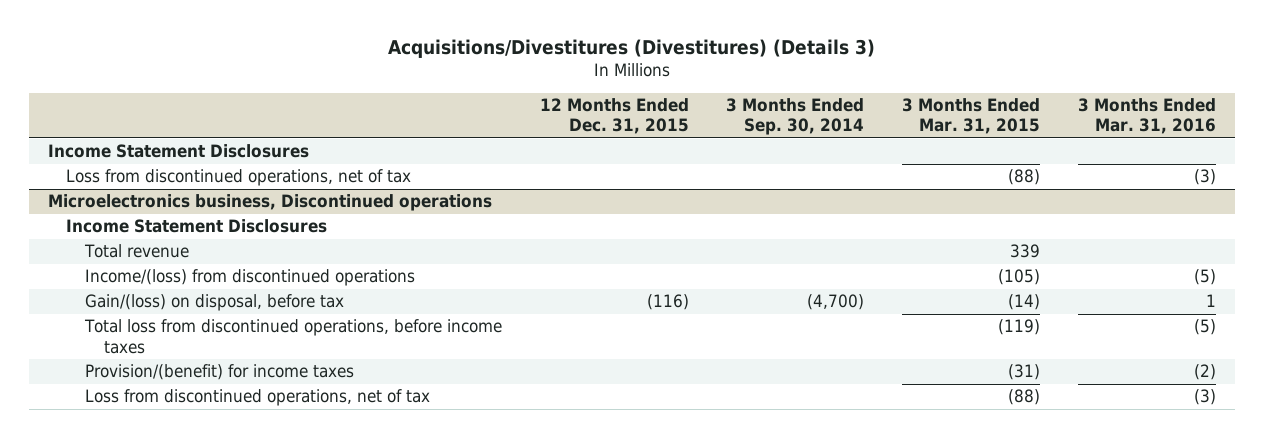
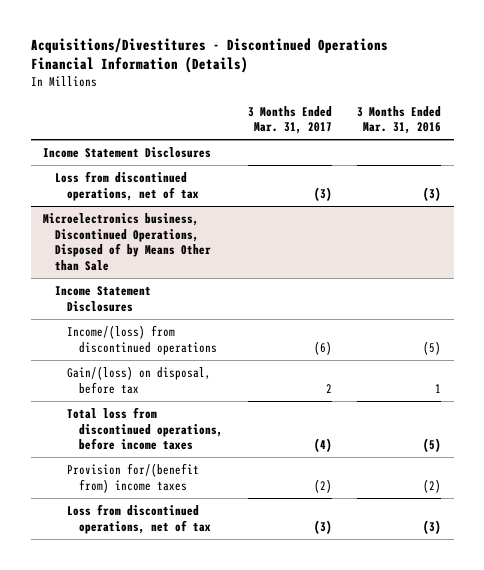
[387,39,875,59] Acquisitions/Divestitures (Divestitures) (Details 3) -> [30,38,388,74] Acquisitions/Divestitures - Discontinued Operations Financial Information (Details)
[539,97,689,135] 12 Months Ended Dec. 31, 2015 -> none
[726,97,865,136] 3 Months Ended Sep. 30, 2014 -> none
[902,97,1041,135] 3 Months Ended Mar. 31, 2015 -> none
none -> [248,105,333,135] 3 Months Ended Mar. 31, 2017
[47,194,492,212] Microelectronics business, Discontinued operations -> none
none -> [43,212,212,271] Microelectronics business, Discontinued Operations, Disposed of by Means Other than Sale
[83,244,189,259] Total revenue -> none
[84,364,354,381] Provision/(benefit) for income taxes -> [67,462,200,493] Provision for/(benefit from) income taxes

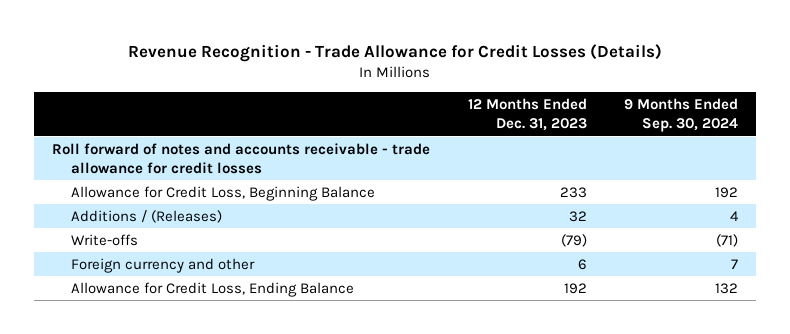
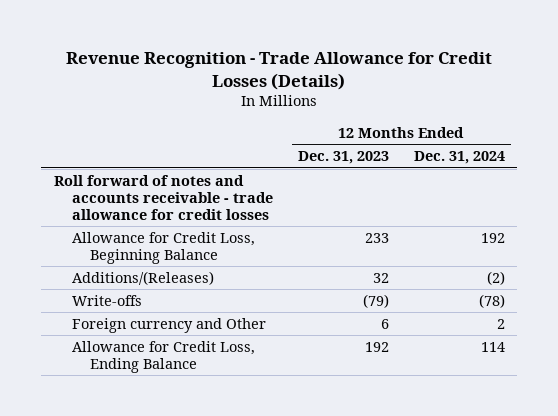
[623,98,738,133] 9 Months Ended Sep. 30, 2024 -> none
none -> [413,151,505,165] Dec. 31, 2024
[70,209,222,223] Additions / (Releases) -> [71,270,214,285] Additions/(Releases)
[70,257,255,273] Foreign currency and other -> [71,317,266,333] Foreign currency and Other

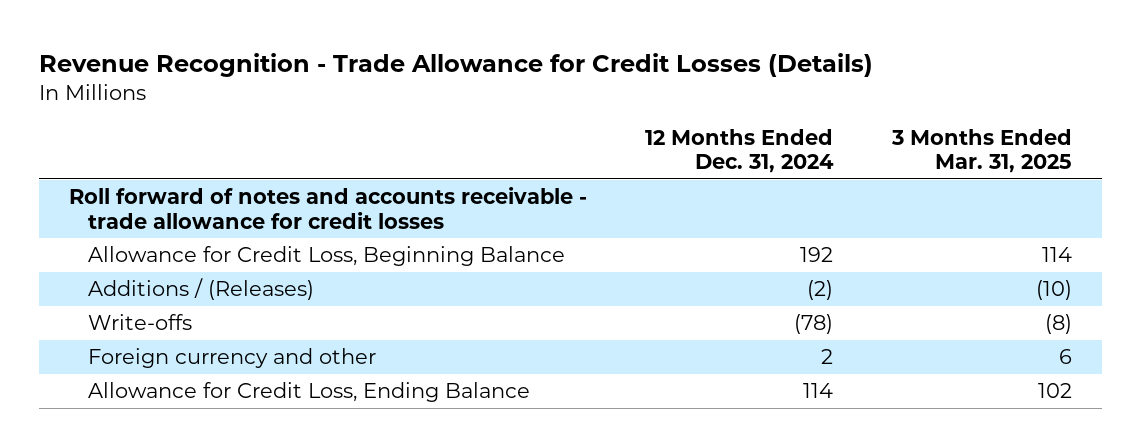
[297,151,389,165] Dec. 31, 2023 -> none
none -> [891,128,1073,174] 3 Months Ended Mar. 31, 2025
[71,270,214,285] Additions/(Releases) -> [88,278,315,301] Additions / (Releases)
[71,317,266,333] Foreign currency and Other -> [88,348,377,369] Foreign currency and other

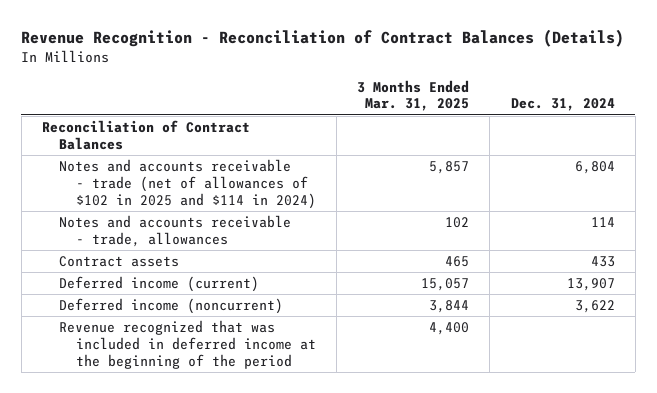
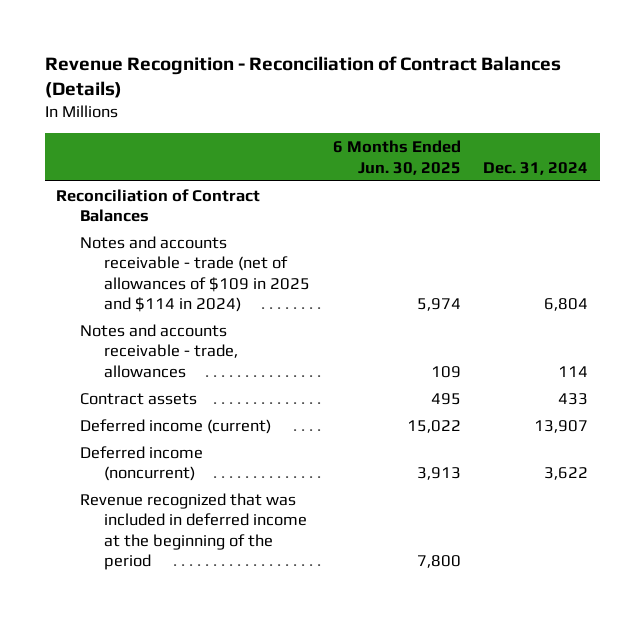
[357,79,470,112] 3 Months Ended Mar. 31, 2025 -> none
none -> [332,140,461,175] 6 Months Ended Jun. 30, 2025
[59,159,317,209] Notes and accounts receivable - trade (net of allowances of $102 in 2025 and $114 in 2024) -> [79,235,310,313] Notes and accounts receivable - trade (net of allowances of $109 in 2025 and $114 in 2024)

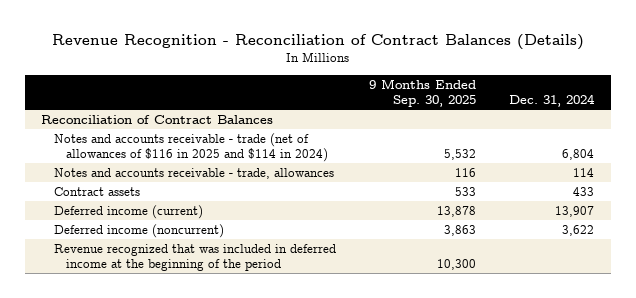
[332,140,461,175] 6 Months Ended Jun. 30, 2025 -> none
none -> [369,79,477,108] 9 Months Ended Sep. 30, 2025
[79,235,310,313] Notes and accounts receivable - trade (net of allowances of $109 in 2025 and $114 in 2024) -> [53,133,329,163] Notes and accounts receivable - trade (net of allowances of $116 in 2025 and $114 in 2024)

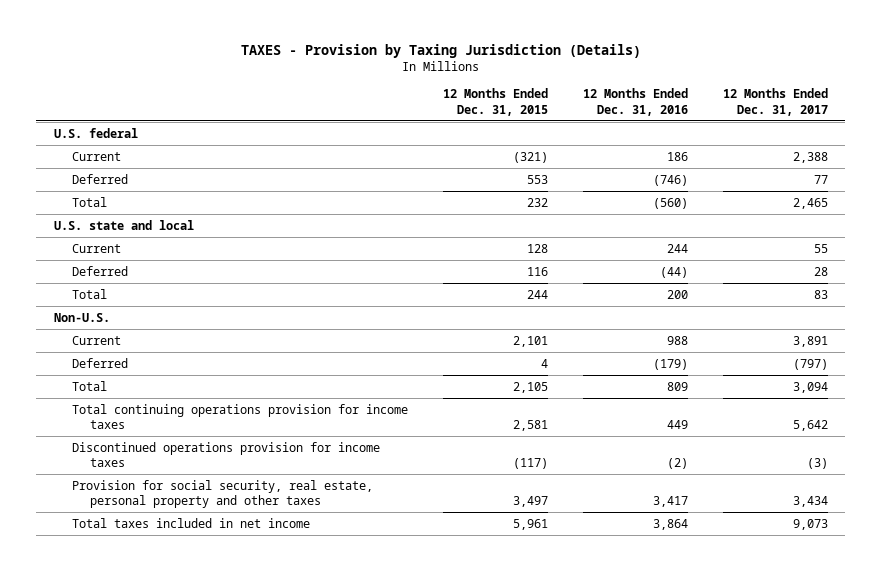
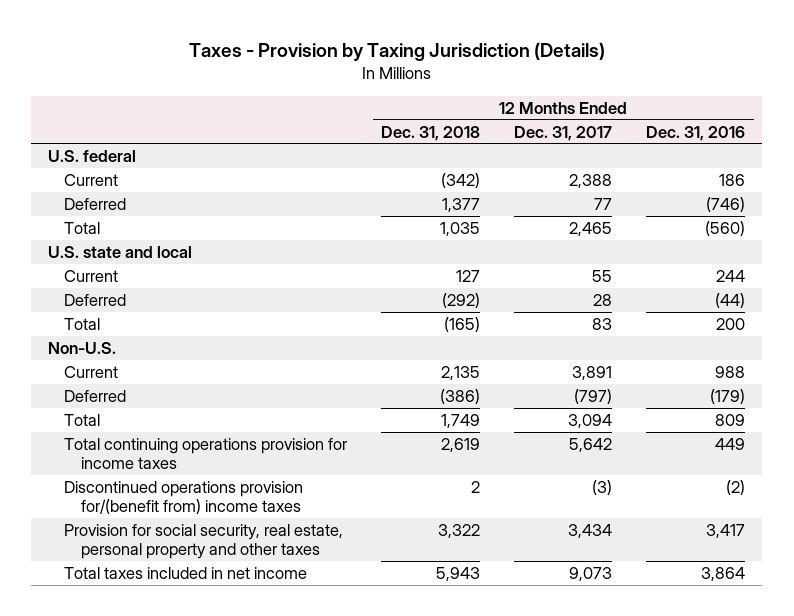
[240,43,641,58] TAXES - Provision by Taxing Jurisdiction (Details) -> [188,41,605,61] Taxes - Provision by Taxing Jurisdiction (Details)
[442,88,548,116] 12 Months Ended Dec. 31, 2015 -> none
none -> [381,125,481,141] Dec. 31, 2018
[71,441,380,467] Discontinued operations provision for income taxes -> [64,480,304,515] Discontinued operations provision for/(benefit from) income taxes

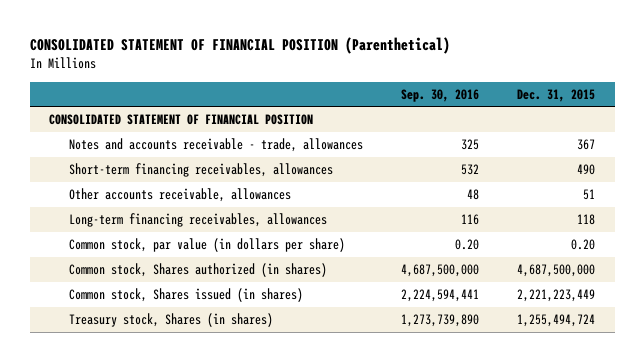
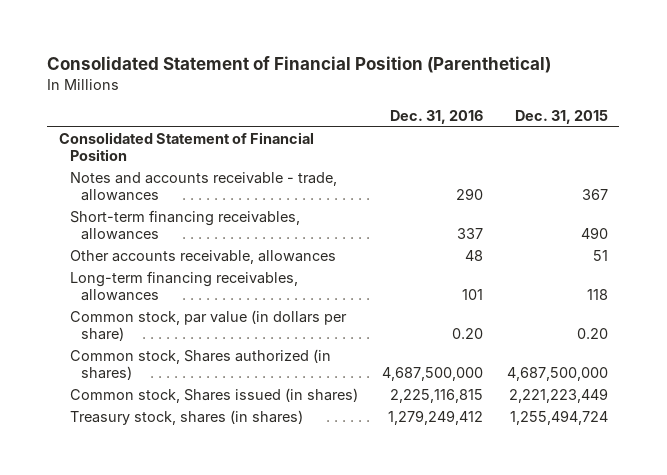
[29,37,450,55] CONSOLIDATED STATEMENT OF FINANCIAL POSITION (Parenthetical) -> [47,56,552,74] Consolidated Statement of Financial Position (Parenthetical)
[401,88,480,102] Sep. 30, 2016 -> none
none -> [389,110,483,125] Dec. 31, 2016
[48,114,313,126] CONSOLIDATED STATEMENT OF FINANCIAL POSITION -> [59,132,315,162] Consolidated Statement of Financial Position
[69,313,274,328] Treasury stock, Shares (in shares) -> [70,410,304,426] Treasury stock, shares (in shares)

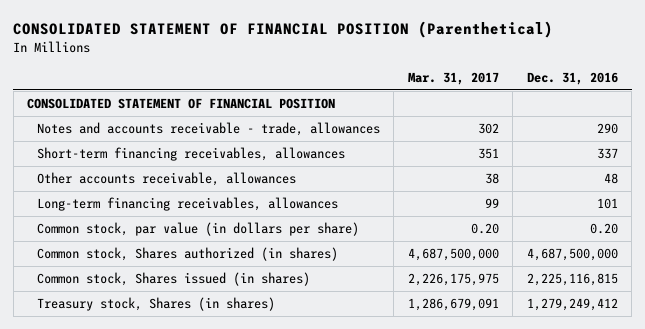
[47,56,552,74] Consolidated Statement of Financial Position (Parenthetical) -> [13,20,554,38] CONSOLIDATED STATEMENT OF FINANCIAL POSITION (Parenthetical)
[514,110,608,125] Dec. 31, 2015 -> none
none -> [407,71,499,85] Mar. 31, 2017
[59,132,315,162] Consolidated Statement of Financial Position -> [27,98,336,110] CONSOLIDATED STATEMENT OF FINANCIAL POSITION
[70,410,304,426] Treasury stock, shares (in shares) -> [37,297,276,312] Treasury stock, Shares (in shares)

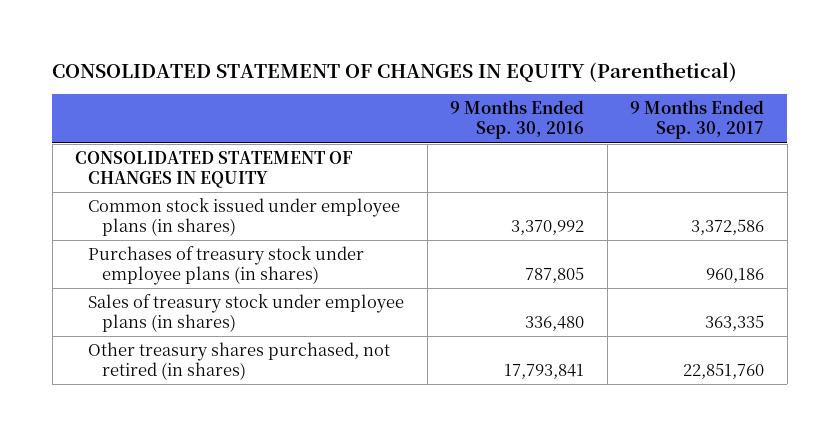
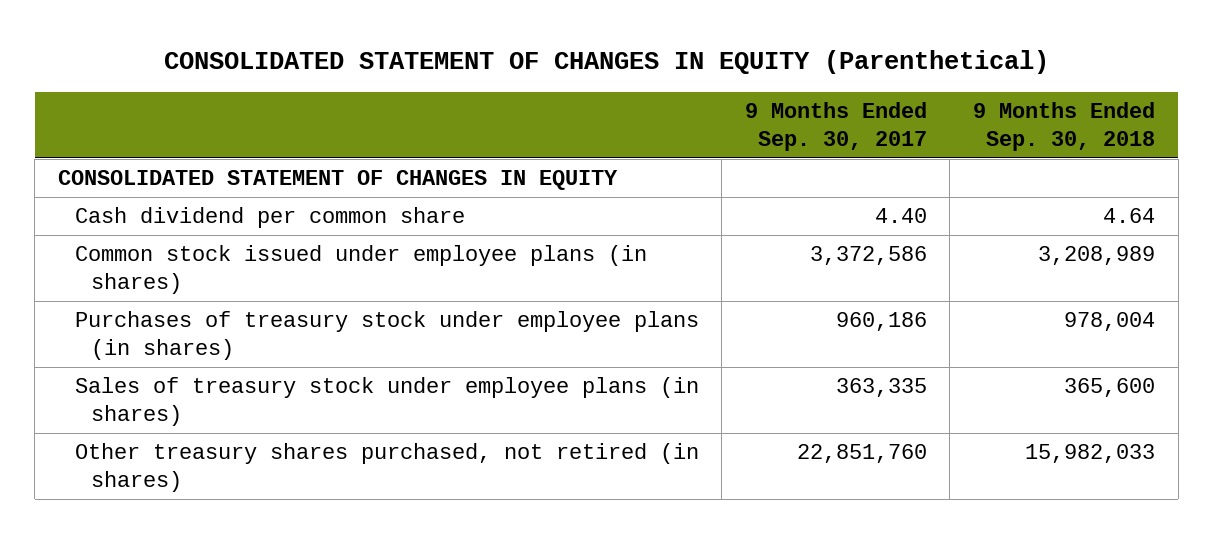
[450,100,585,140] 9 Months Ended Sep. 30, 2016 -> none
none -> [973,101,1156,151] 9 Months Ended Sep. 30, 2018
none -> [74,207,465,229] Cash dividend per common share

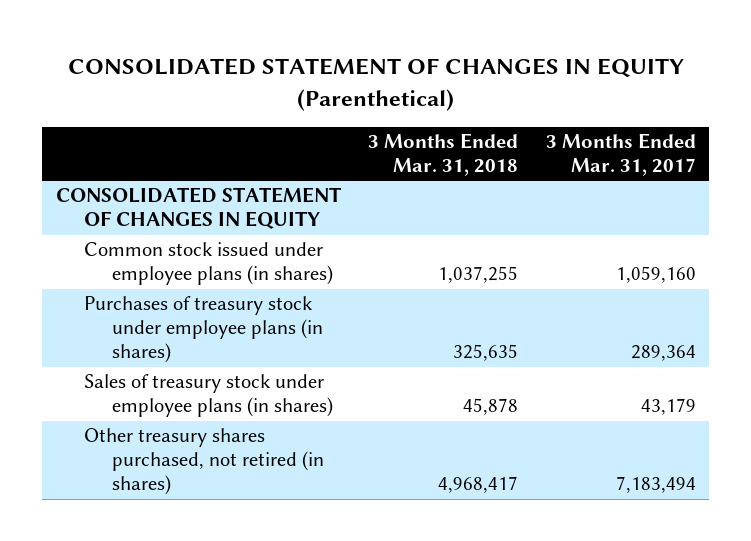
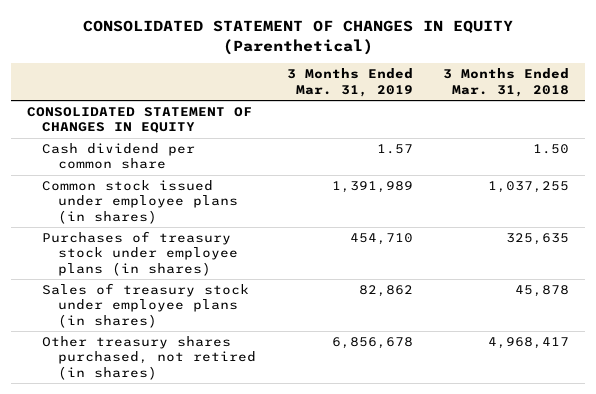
[545,132,696,176] 3 Months Ended Mar. 31, 2017 -> none
none -> [286,68,413,97] 3 Months Ended Mar. 31, 2019
none -> [42,143,196,170] Cash dividend per common share

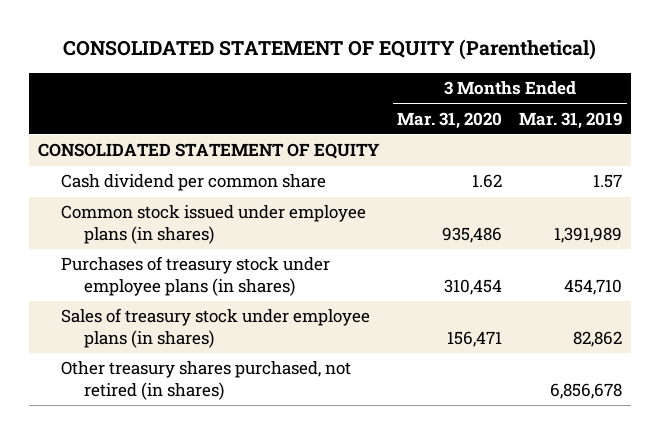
[82,20,513,55] CONSOLIDATED STATEMENT OF CHANGES IN EQUITY (Parenthetical) -> [62,39,596,61] CONSOLIDATED STATEMENT OF EQUITY (Parenthetical)
[443,68,570,97] 3 Months Ended Mar. 31, 2018 -> none
none -> [396,111,502,129] Mar. 31, 2020
[26,107,252,134] CONSOLIDATED STATEMENT OF CHANGES IN EQUITY -> [37,143,380,160] CONSOLIDATED STATEMENT OF EQUITY

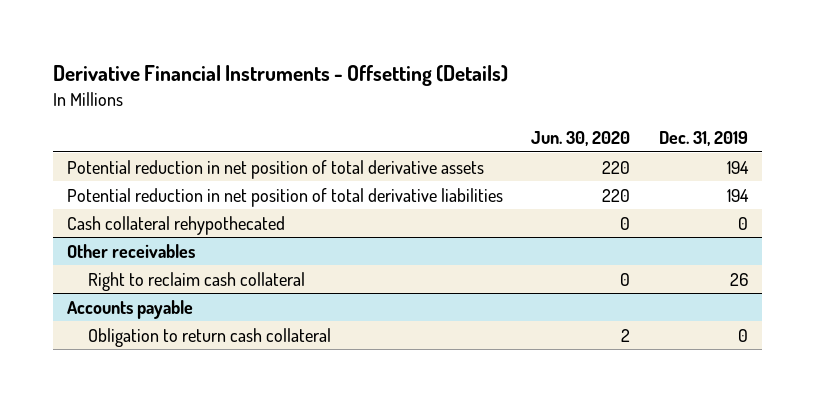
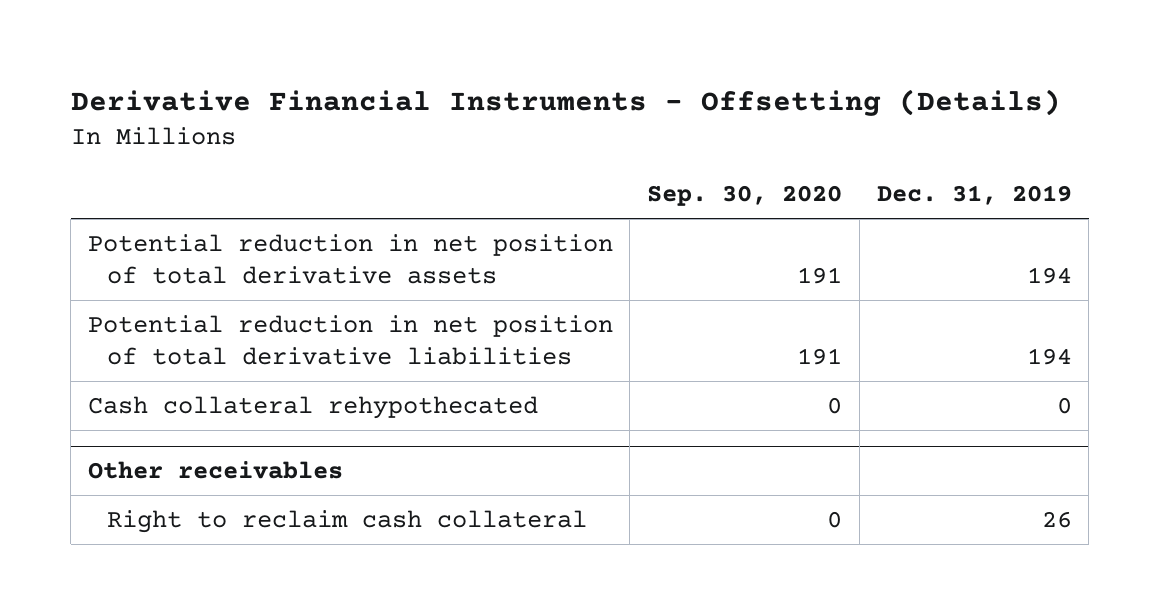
[531,131,631,147] Jun. 30, 2020 -> none
none -> [647,185,843,207] Sep. 30, 2020
[66,299,193,319] Accounts payable -> none
[88,327,332,347] Obligation to return cash collateral -> none

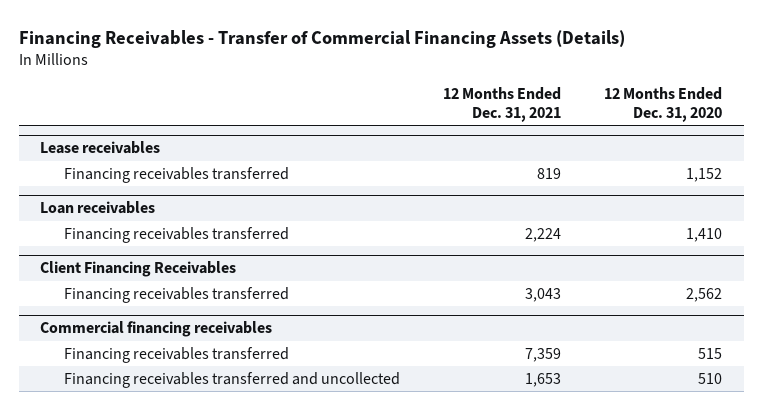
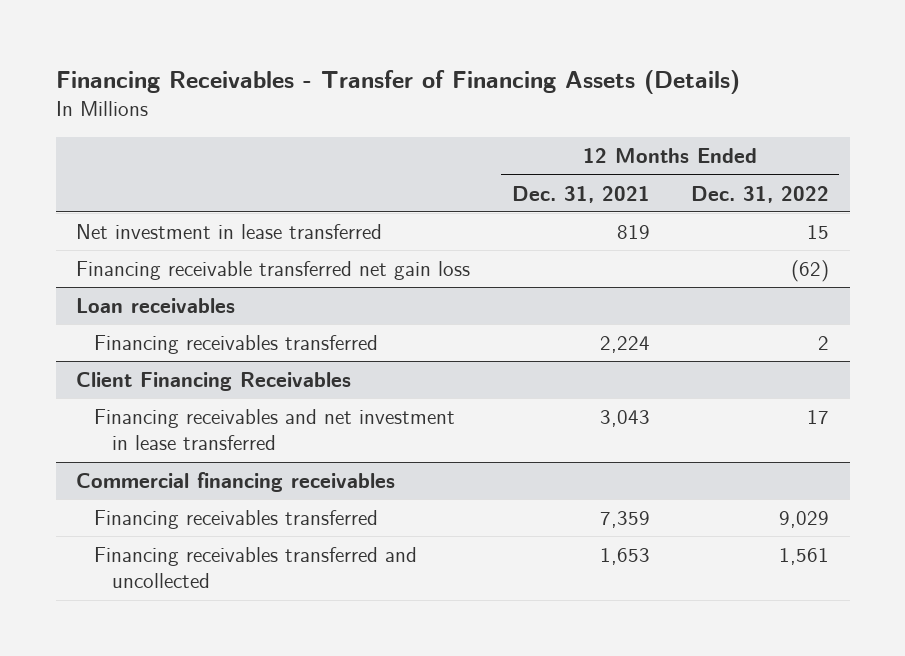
[18,29,625,48] Financing Receivables - Transfer of Commercial Financing Assets (Details) -> [55,69,740,94] Financing Receivables - Transfer of Financing Assets (Details)
[604,86,723,123] 12 Months Ended Dec. 31, 2020 -> none
none -> [690,185,829,203] Dec. 31, 2022
[40,141,161,155] Lease receivables -> none
[63,166,289,183] Financing receivables transferred -> [76,224,383,240] Net investment in lease transferred
none -> [76,261,471,281] Financing receivable transferred net gain loss
[63,286,289,303] Financing receivables transferred -> [94,409,456,451] Financing receivables and net investment in lease transferred

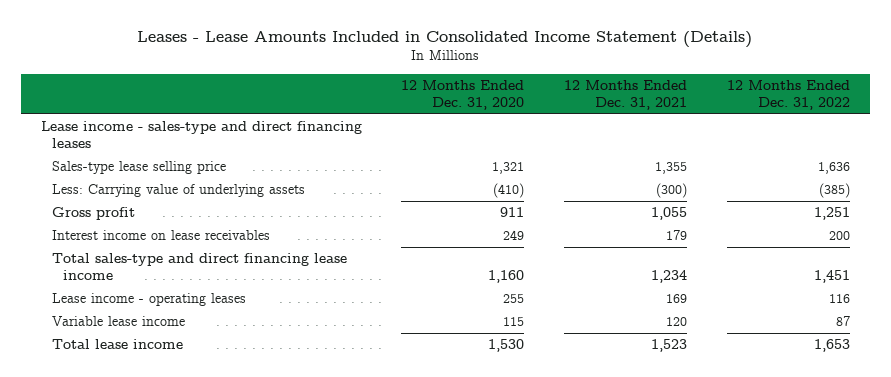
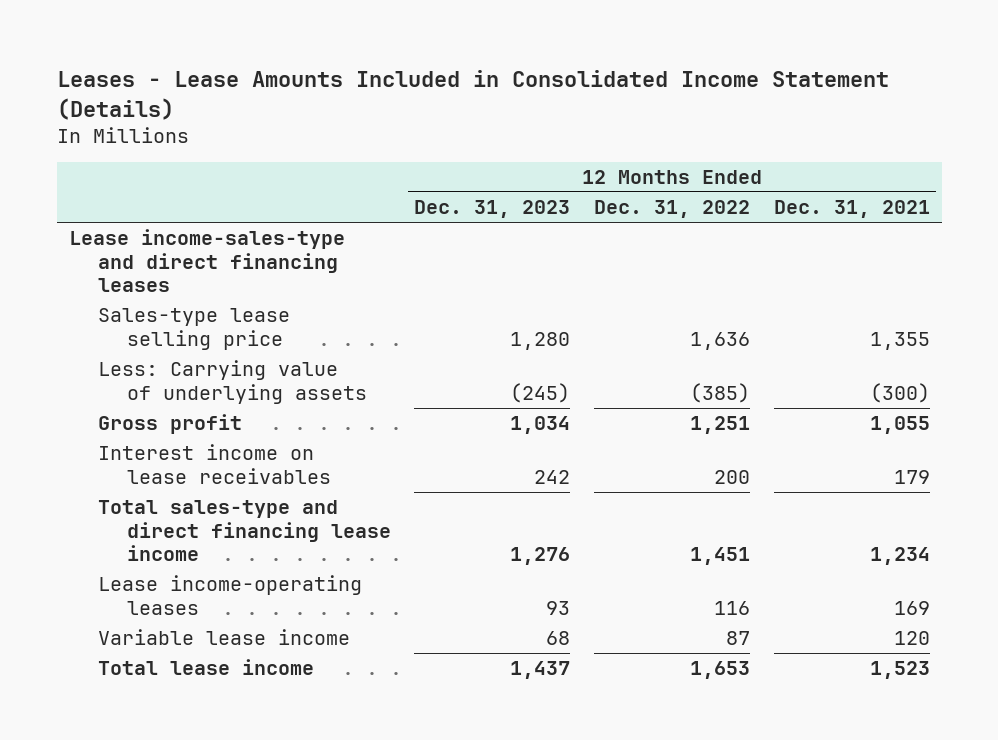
[401,79,525,110] 12 Months Ended Dec. 31, 2020 -> none
none -> [414,200,571,219] Dec. 31, 2023
[40,121,362,149] Lease income - sales-type and direct financing leases -> [68,229,345,293] Lease income-sales-type and direct financing leases
[51,293,246,307] Lease income - operating leases -> [97,575,362,615] Lease income-operating leases

